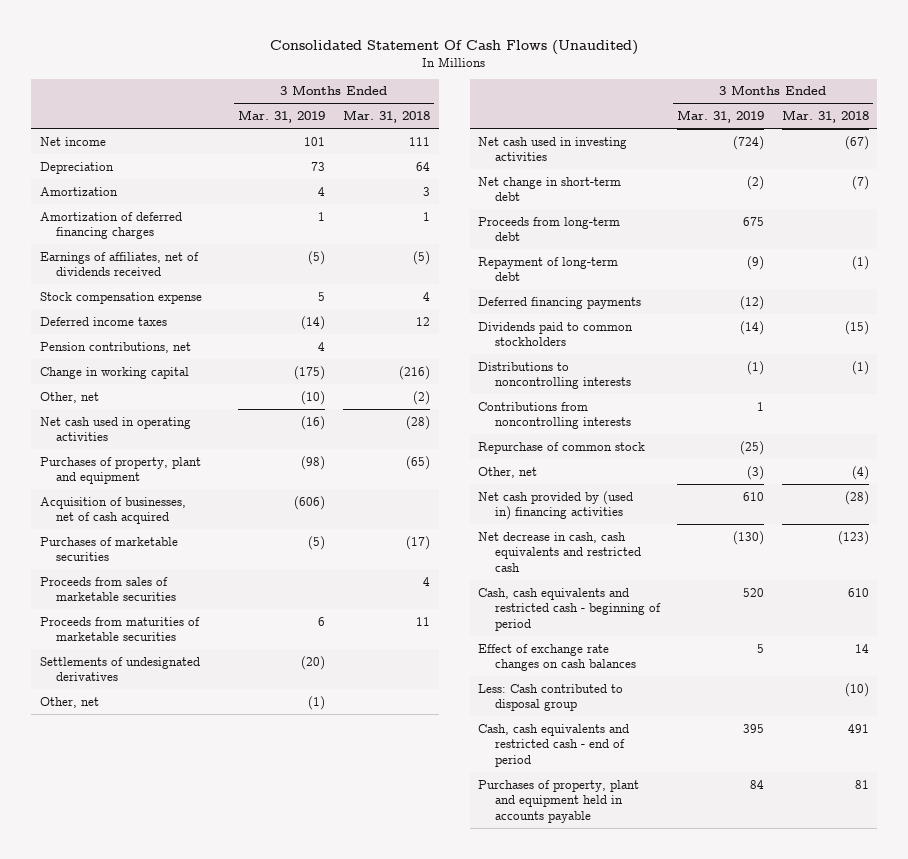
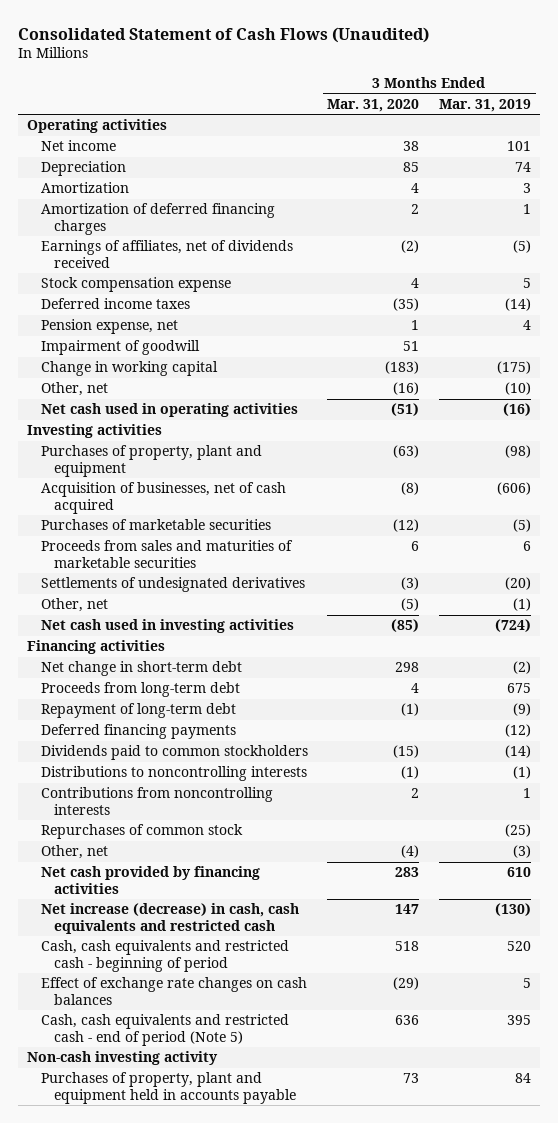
[270,39,639,55] Consolidated Statement Of Cash Flows (Unaudited) -> [17,26,429,43] Consolidated Statement of Cash Flows (Unaudited)
[342,110,430,124] Mar. 31, 2018 -> none
none -> [327,98,420,112] Mar. 31, 2020
none -> [27,119,168,134] Operating activities
[311,161,326,171] 73 -> [514,162,531,173] 74
[318,186,326,196] 4 -> [522,183,531,194] 3
[39,341,191,353] Pension contributions, net -> [40,319,178,335] Pension expense, net
none -> [40,340,200,356] Impairment of goodwill
none -> [27,424,163,439] Investing activities
[39,576,176,602] Proceeds from sales of marketable securities -> none
[39,616,200,642] Proceeds from maturities of marketable securities -> [40,540,293,568] Proceeds from sales and maturities of marketable securities
none -> [27,640,166,655] Financing activities
[478,441,646,454] Repurchase of common stock -> [40,824,243,840] Repurchases of common stock
[478,490,634,521] Net cash provided by (used in) financing activities -> [40,866,260,894] Net cash provided by financing activities
[478,531,641,572] Net decrease in cash, cash equivalents and restricted cash -> [40,903,299,934] Net increase (decrease) in cash, cash equivalents and restricted cash
[478,683,624,712] Less: Cash contributed to disposal group -> none
[478,723,630,767] Cash, cash equivalents and restricted cash - end of period -> [40,1014,289,1046] Cash, cash equivalents and restricted cash - end of period (Note 5)
none -> [27,1051,219,1066] Non-cash investing activity

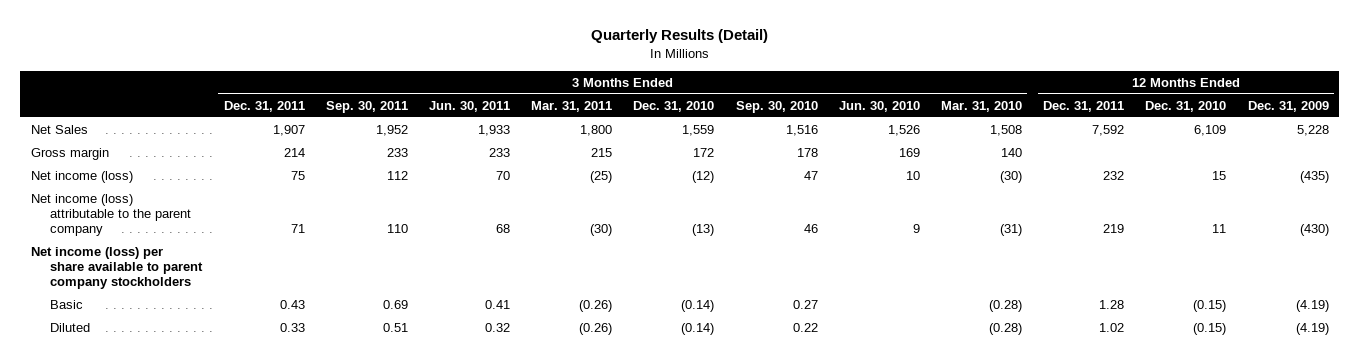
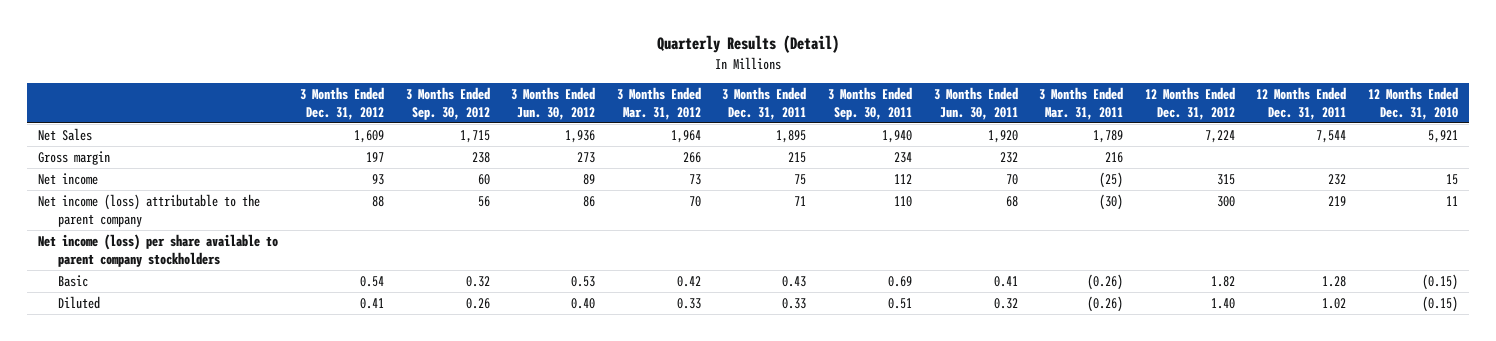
[633,100,715,112] Dec. 31, 2010 -> none
[735,100,818,113] Sep. 30, 2010 -> none
[838,100,920,112] Jun. 30, 2010 -> none
[940,100,1022,112] Mar. 31, 2010 -> none
[1247,100,1329,112] Dec. 31, 2009 -> none
none -> [299,86,384,120] 3 Months Ended Dec. 31, 2012
none -> [405,86,490,120] 3 Months Ended Sep. 30, 2012
none -> [511,86,596,120] 3 Months Ended Jun. 30, 2012
none -> [616,86,701,120] 3 Months Ended Mar. 31, 2012
none -> [1144,86,1235,120] 12 Months Ended Dec. 31, 2012
[272,124,305,136] 1,907 -> [776,129,807,143] 1,895
[375,124,408,136] 1,952 -> [882,129,913,143] 1,940
[477,124,510,136] 1,933 -> [987,129,1018,143] 1,920
[580,124,613,136] 1,800 -> [1093,129,1124,143] 1,789
[1092,124,1125,136] 7,592 -> [1316,129,1347,143] 7,544
[1194,124,1227,136] 6,109 -> [1428,129,1459,143] 5,921
[283,147,305,157] 214 -> [788,151,807,163] 215
[386,147,408,157] 233 -> [894,151,913,163] 234
[488,147,510,157] 233 -> [999,151,1018,163] 232
[591,147,613,157] 215 -> [1105,151,1124,163] 216
[30,170,133,183] Net income (loss) -> [38,172,99,185] Net income

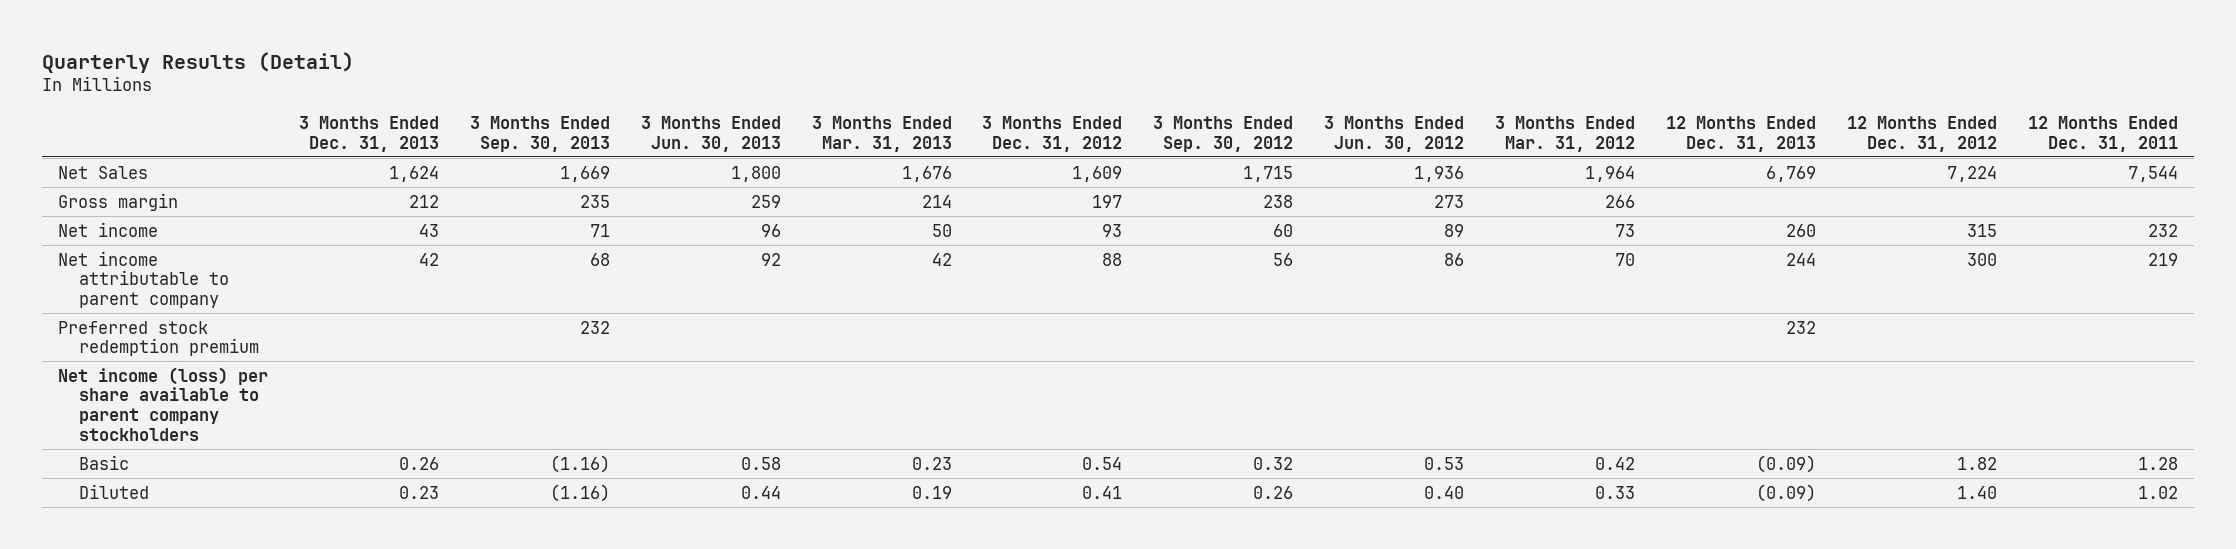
[722,86,807,120] 3 Months Ended Dec. 31, 2011 -> none
[828,86,913,120] 3 Months Ended Sep. 30, 2011 -> none
[933,86,1018,120] 3 Months Ended Jun. 30, 2011 -> none
[1039,86,1124,120] 3 Months Ended Mar. 31, 2011 -> none
[1368,86,1459,120] 12 Months Ended Dec. 31, 2010 -> none
none -> [298,115,439,152] 3 Months Ended Dec. 31, 2013
none -> [469,115,610,152] 3 Months Ended Sep. 30, 2013
none -> [640,115,781,152] 3 Months Ended Jun. 30, 2013
none -> [811,115,952,152] 3 Months Ended Mar. 31, 2013
none -> [1666,115,1817,152] 12 Months Ended Dec. 31, 2013
[38,193,261,227] Net income (loss) attributable to the parent company -> [57,250,229,308] Net income attributable to parent company
none -> [57,320,259,357] Preferred stock redemption premium

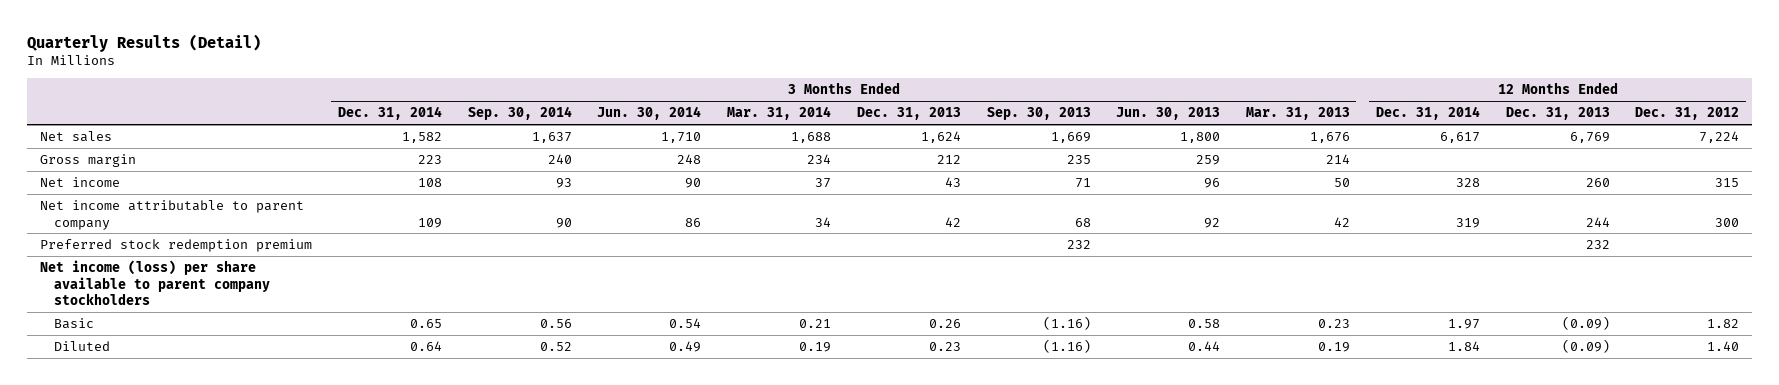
[982,115,1123,152] 3 Months Ended Dec. 31, 2012 -> none
[1153,115,1294,152] 3 Months Ended Sep. 30, 2012 -> none
[1324,115,1465,152] 3 Months Ended Jun. 30, 2012 -> none
[1495,115,1636,152] 3 Months Ended Mar. 31, 2012 -> none
[2028,115,2179,152] 12 Months Ended Dec. 31, 2011 -> none
none -> [337,106,442,121] Dec. 31, 2014
none -> [467,106,572,121] Sep. 30, 2014
none -> [597,106,702,121] Jun. 30, 2014
none -> [727,106,832,121] Mar. 31, 2014
none -> [1375,106,1480,121] Dec. 31, 2014
[57,165,148,179] Net Sales -> [40,131,113,143] Net sales

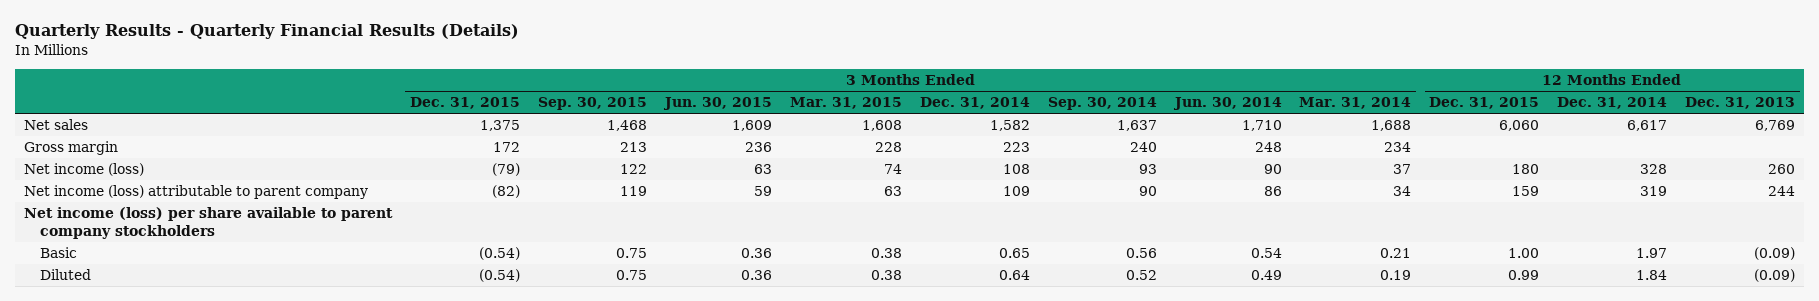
[27,33,262,52] Quarterly Results (Detail) -> [14,24,519,40] Quarterly Results - Quarterly Financial Results (Details)
[856,107,961,121] Dec. 31, 2013 -> none
[986,107,1091,121] Sep. 30, 2013 -> none
[1116,107,1221,121] Jun. 30, 2013 -> none
[1246,107,1351,121] Mar. 31, 2013 -> none
[1635,107,1740,121] Dec. 31, 2012 -> none
none -> [409,97,520,110] Dec. 31, 2015
none -> [537,97,647,111] Sep. 30, 2015
none -> [662,97,772,111] Jun. 30, 2015
none -> [789,97,902,110] Mar. 31, 2015
none -> [1429,97,1540,110] Dec. 31, 2015
[40,239,313,253] Preferred stock redemption premium -> none
[40,177,121,188] Net income -> [23,163,144,177] Net income (loss)
[40,200,305,230] Net income attributable to parent company -> [23,185,368,200] Net income (loss) attributable to parent company

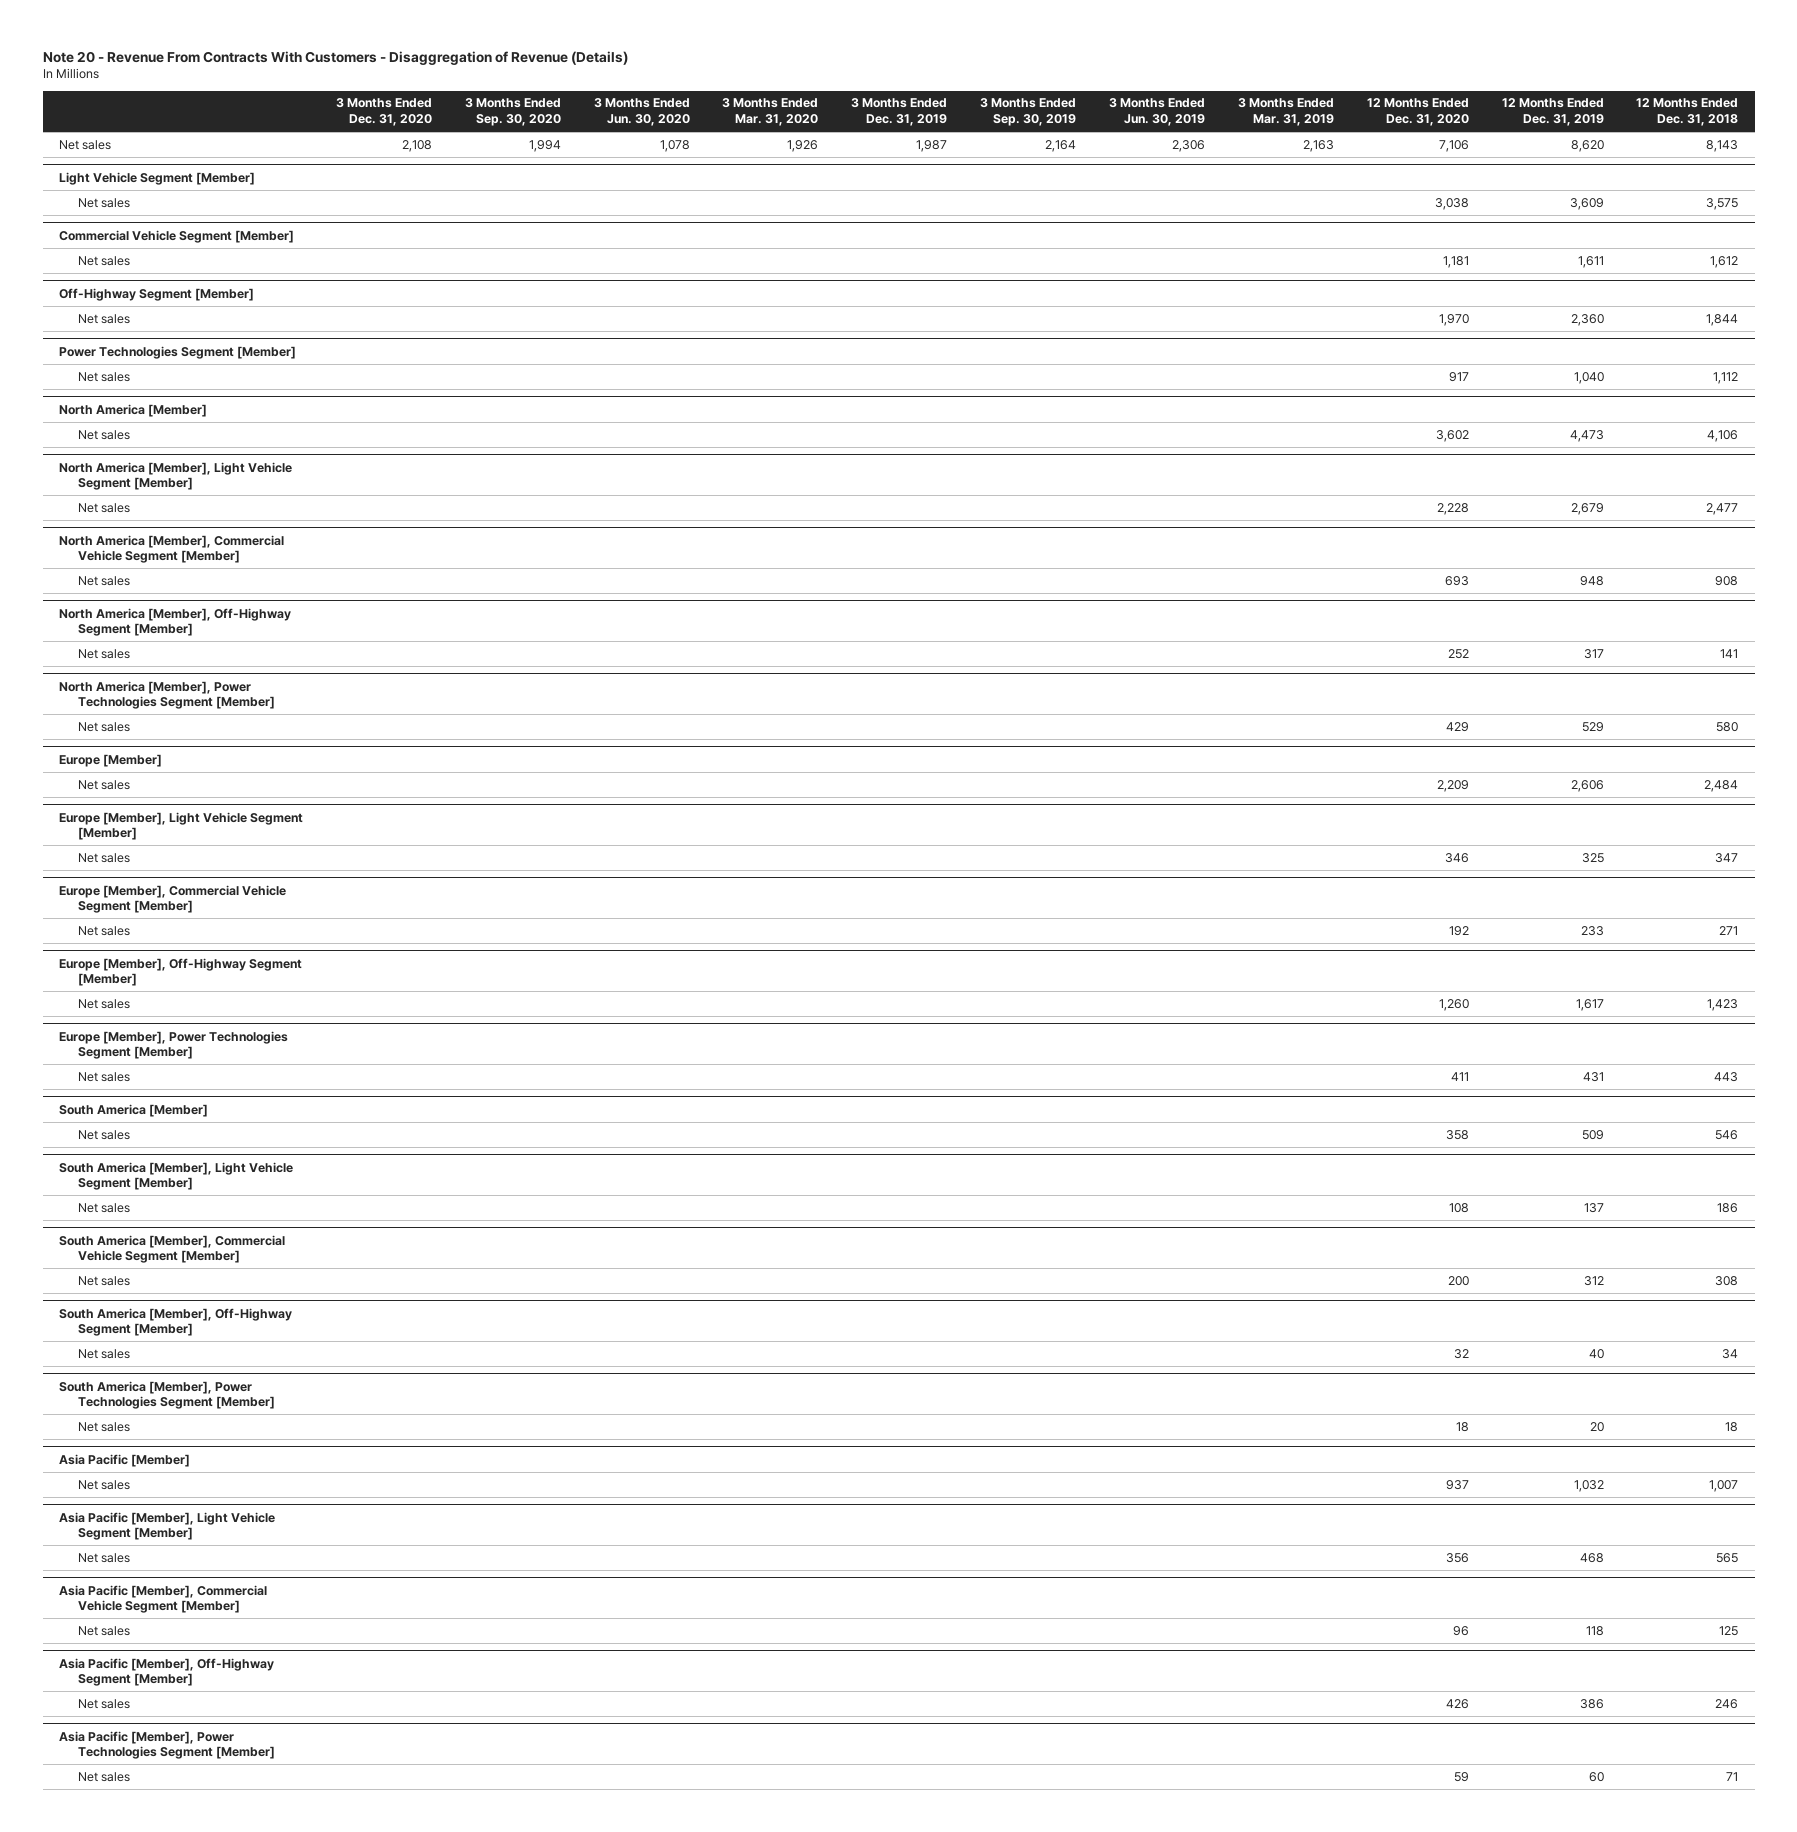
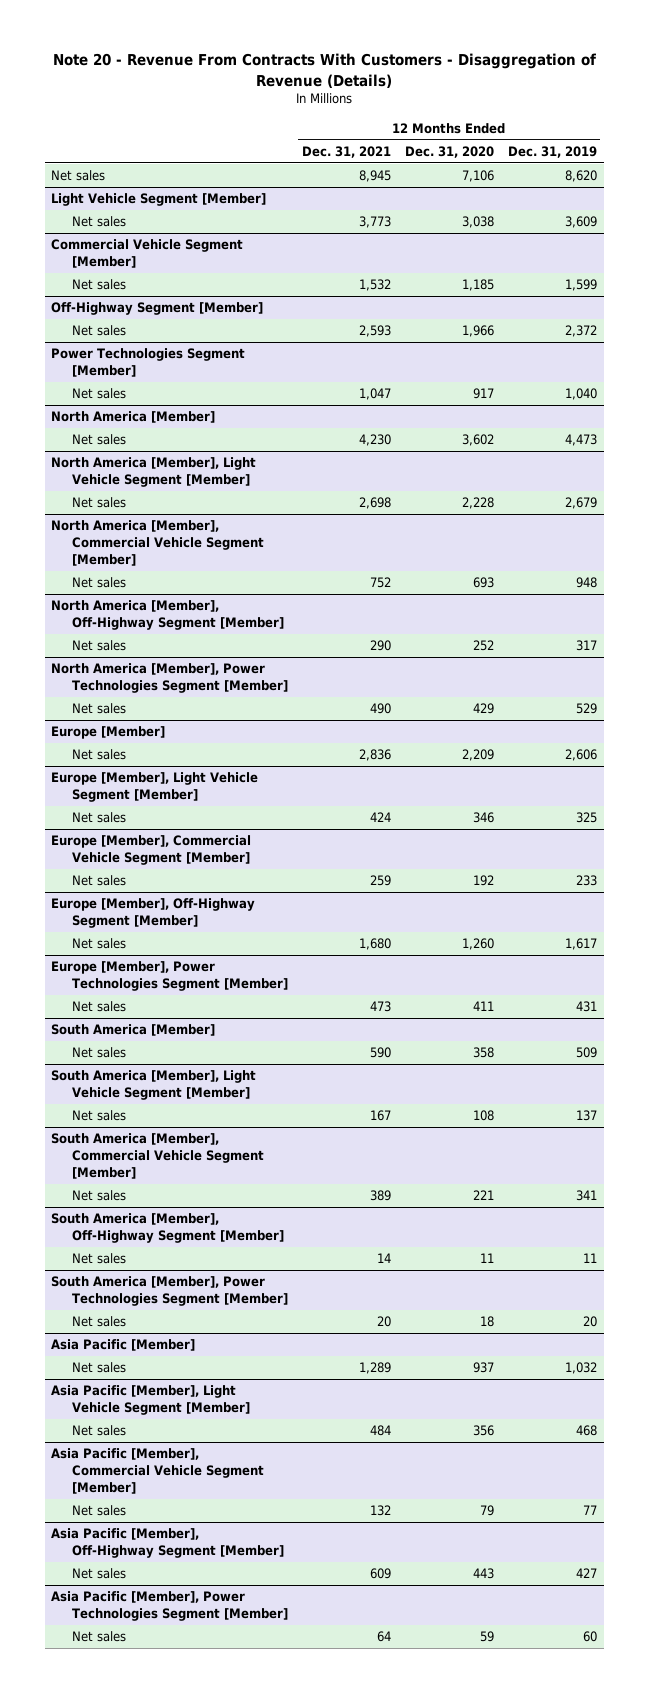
[335,98,432,126] 3 Months Ended Dec. 31, 2020 -> none
[464,98,561,126] 3 Months Ended Sep. 30, 2020 -> none
[593,98,690,126] 3 Months Ended Jun. 30, 2020 -> none
[722,98,819,126] 3 Months Ended Mar. 31, 2020 -> none
[851,98,948,126] 3 Months Ended Dec. 31, 2019 -> none
[980,98,1077,126] 3 Months Ended Sep. 30, 2019 -> none
[1109,98,1206,126] 3 Months Ended Jun. 30, 2019 -> none
[1237,98,1334,126] 3 Months Ended Mar. 31, 2019 -> none
[1636,98,1739,126] 12 Months Ended Dec. 31, 2018 -> none
none -> [301,145,391,158] Dec. 31, 2021
[1442,255,1469,268] 1,181 -> [461,279,494,292] 1,185
[1577,255,1604,268] 1,611 -> [564,279,597,292] 1,599
[1438,313,1469,326] 1,970 -> [461,325,494,338] 1,966
[1570,313,1604,326] 2,360 -> [564,325,597,338] 2,372
[1447,1275,1469,1286] 200 -> [472,1190,494,1201] 221
[1583,1275,1604,1286] 312 -> [575,1190,597,1202] 341
[1453,1348,1469,1359] 32 -> [479,1253,494,1264] 11
[1588,1348,1604,1359] 40 -> [582,1253,597,1264] 11
[1452,1625,1469,1636] 96 -> [479,1505,494,1517] 79
[1585,1625,1604,1636] 118 -> [582,1505,597,1516] 77
[1445,1698,1469,1709] 426 -> [472,1568,494,1580] 443
[1579,1698,1604,1709] 386 -> [575,1568,597,1579] 427

